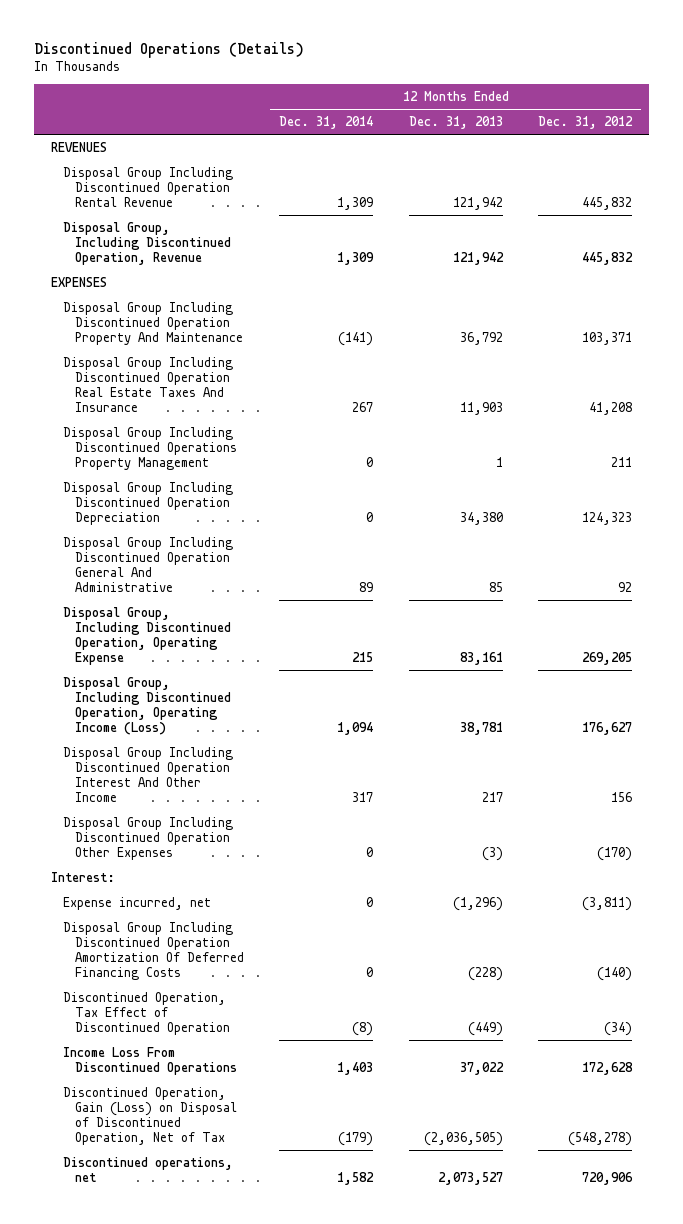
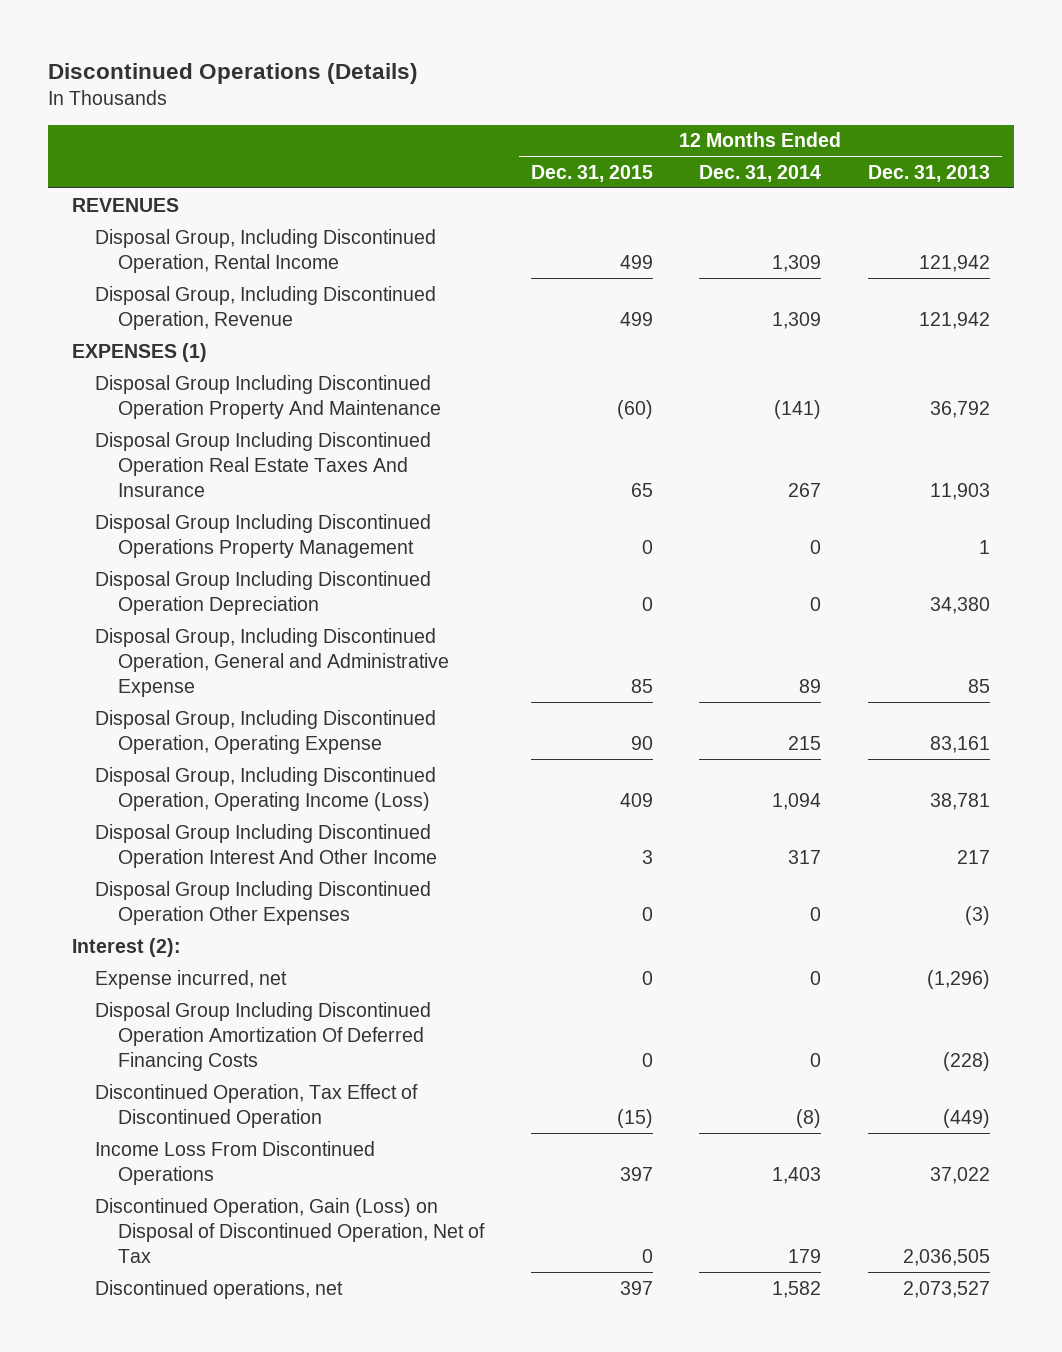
[537,116,633,130] Dec. 31, 2012 -> none
none -> [530,164,653,182] Dec. 31, 2015
[63,167,234,207] Disposal Group Including Discontinued Operation Rental Revenue -> [94,228,436,273] Disposal Group, Including Discontinued Operation, Rental Income
[51,277,108,288] EXPENSES -> [71,342,207,362] EXPENSES (1)
[63,537,234,592] Disposal Group Including Discontinued Operation General And Administrative -> [94,627,449,697] Disposal Group, Including Discontinued Operation, General and Administrative Expense
[51,872,116,883] Interest: -> [71,937,181,957] Interest (2):
[338,1131,374,1146] (179) -> [788,1248,822,1263] 179
[423,1131,503,1146] (2,036,505) -> [903,1248,991,1266] 2,036,505

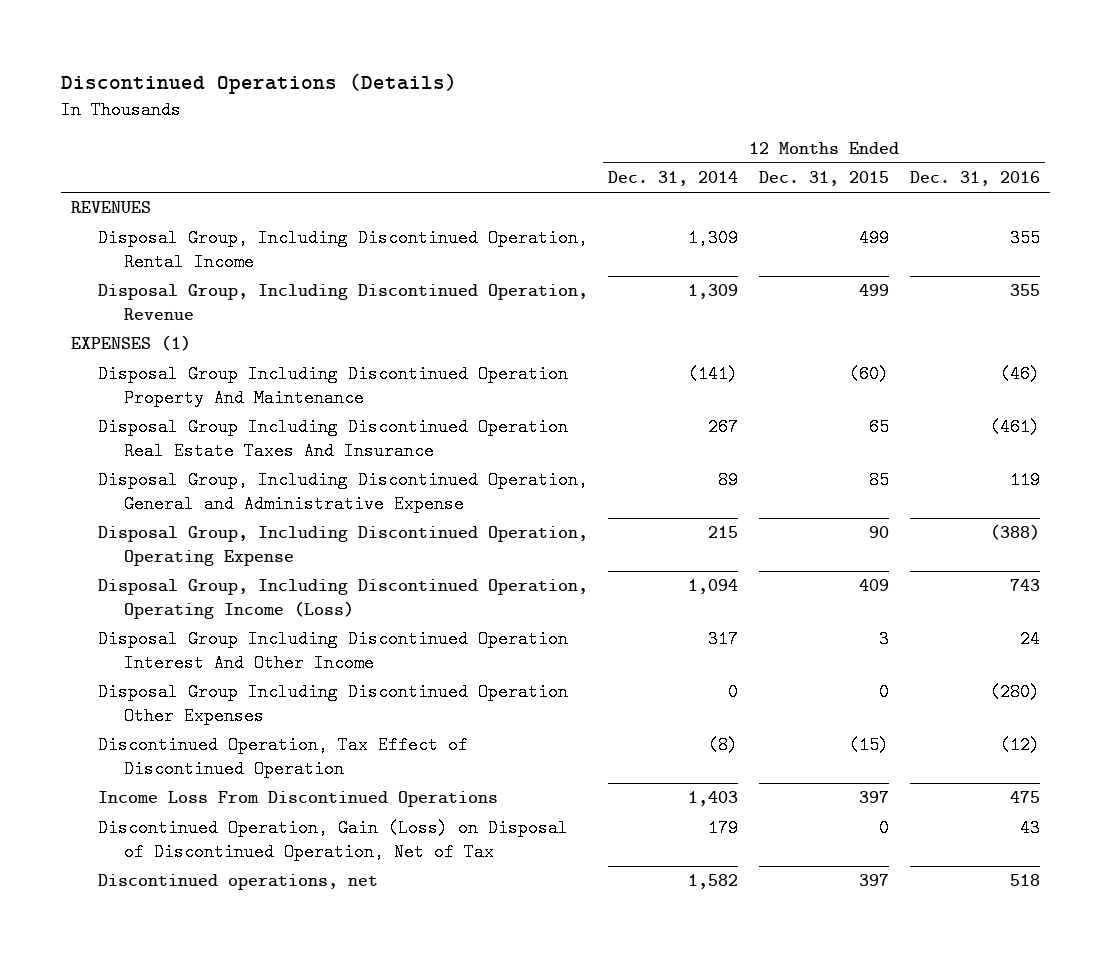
[868,164,991,182] Dec. 31, 2013 -> none
none -> [910,171,1041,187] Dec. 31, 2016
[94,513,431,558] Disposal Group Including Discontinued Operations Property Management -> none
[94,570,431,615] Disposal Group Including Discontinued Operation Depreciation -> none
[71,937,181,957] Interest (2): -> none
[94,969,287,989] Expense incurred, net -> none
[94,1001,431,1071] Disposal Group Including Discontinued Operation Amortization Of Deferred Financing Costs -> none

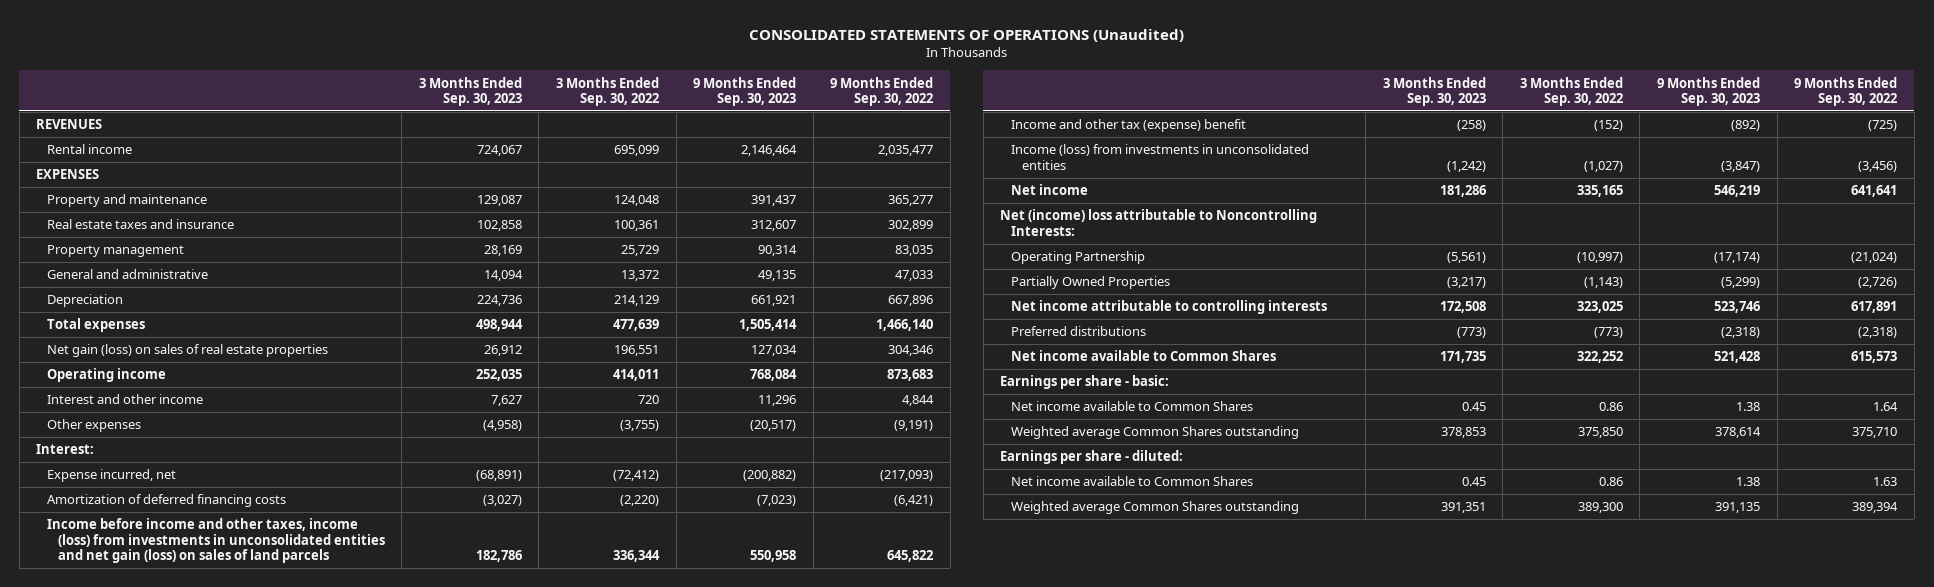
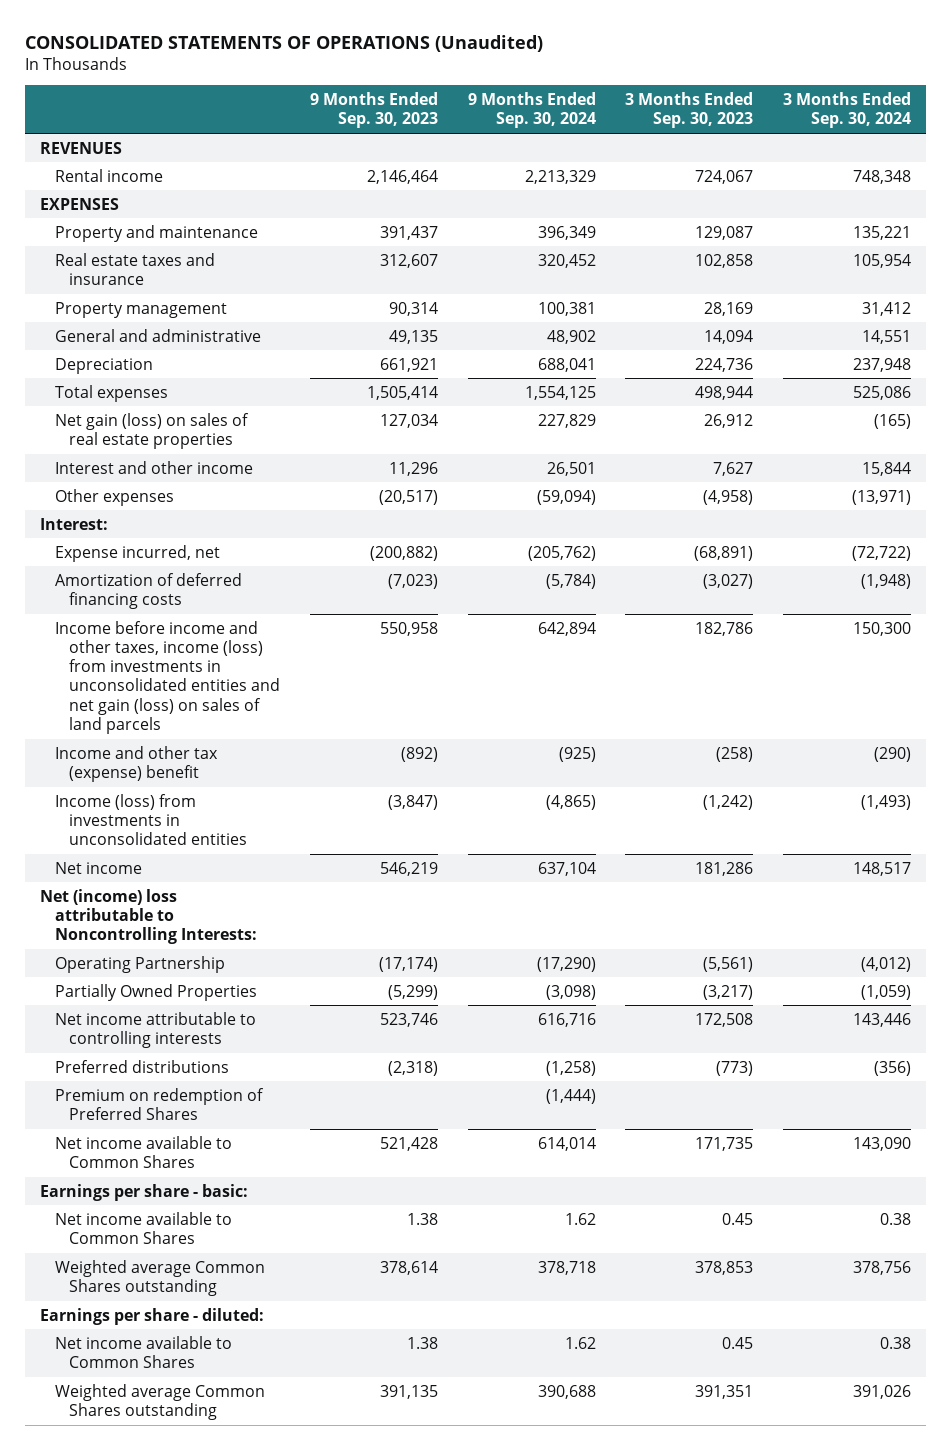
[556,76,660,106] 3 Months Ended Sep. 30, 2022 -> none
[830,76,934,106] 9 Months Ended Sep. 30, 2022 -> none
none -> [467,92,596,129] 9 Months Ended Sep. 30, 2024
none -> [783,92,912,129] 3 Months Ended Sep. 30, 2024
[47,368,167,383] Operating income -> none
none -> [54,1087,264,1120] Premium on redemption of Preferred Shares

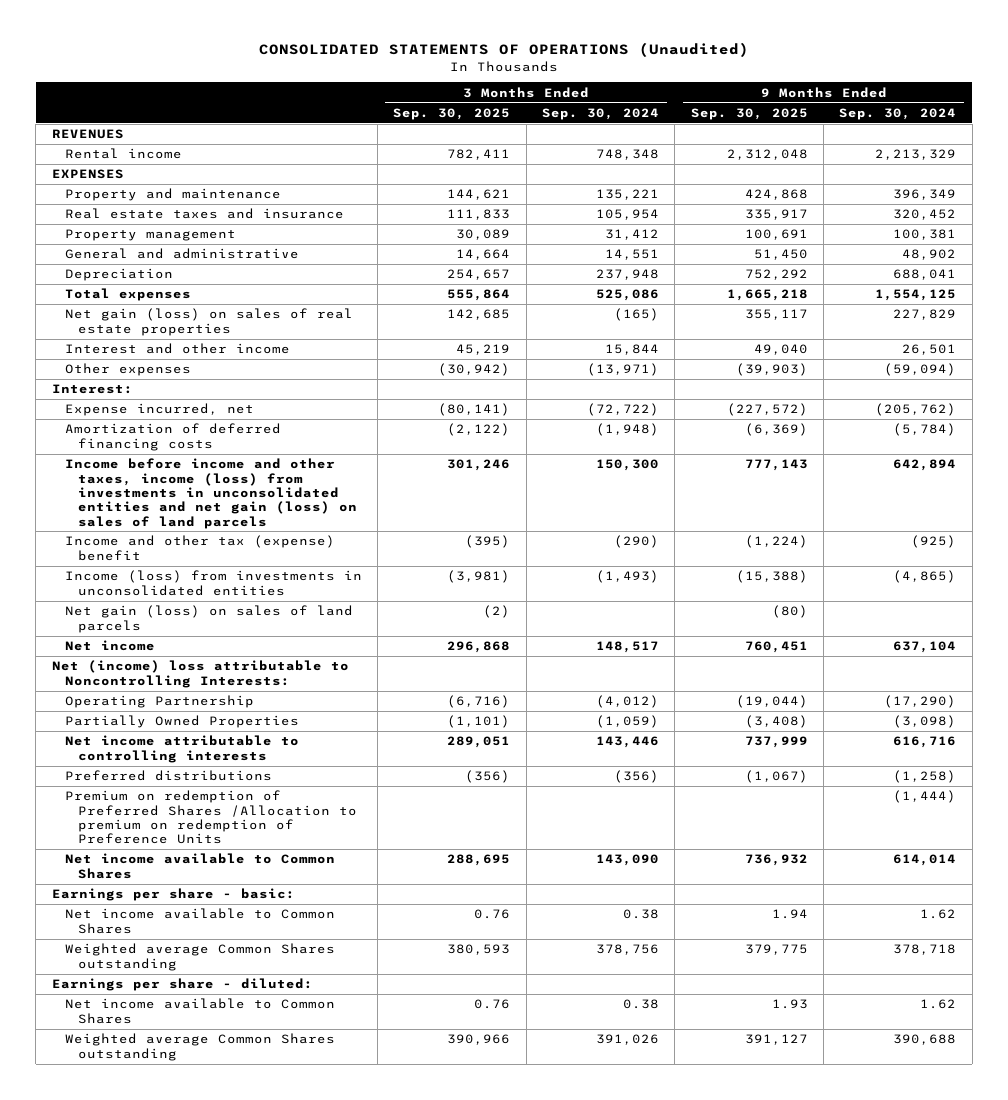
[310,92,439,129] 9 Months Ended Sep. 30, 2023 -> none
[625,92,754,129] 3 Months Ended Sep. 30, 2023 -> none
none -> [393,107,511,120] Sep. 30, 2025
none -> [690,107,808,120] Sep. 30, 2025
none -> [64,605,353,633] Net gain (loss) on sales of land parcels
[54,1087,264,1120] Premium on redemption of Preferred Shares -> [64,790,357,845] Premium on redemption of Preferred Shares /Allocation to premium on redemption of Preference Units

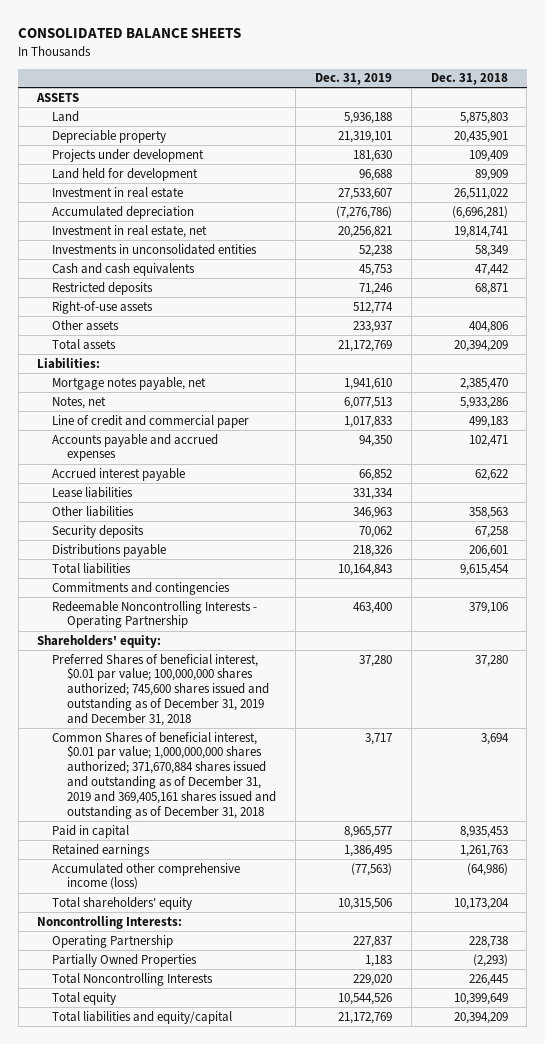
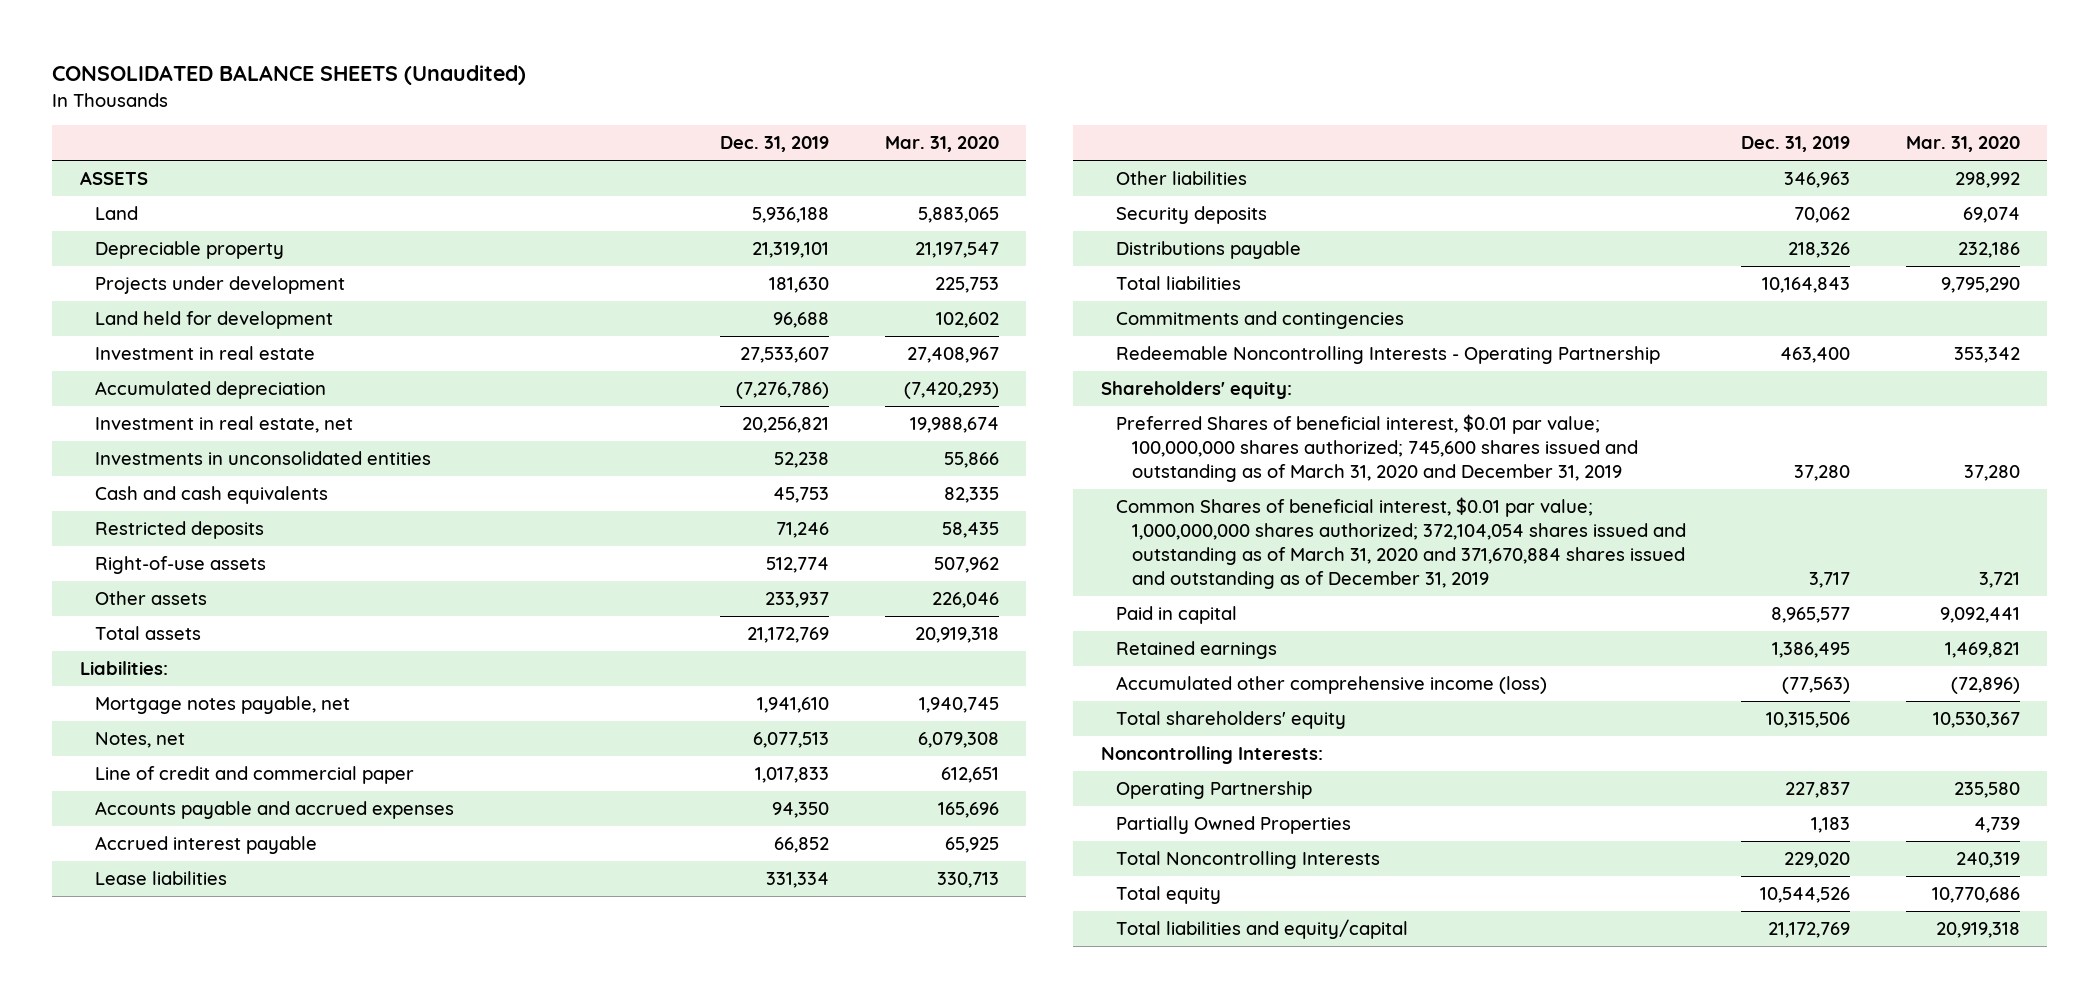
[18,28,242,39] CONSOLIDATED BALANCE SHEETS -> [52,65,527,86] CONSOLIDATED BALANCE SHEETS (Unaudited)
[430,73,508,86] Dec. 31, 2018 -> none
none -> [884,136,999,153] Mar. 31, 2020
[52,653,270,727] Preferred Shares of beneficial interest, $0.01 par value; 100,000,000 shares authorized; 745,600 shares issued and outstanding as of December 31, 2019 and December 31, 2018 -> [1116,414,1638,483] Preferred Shares of beneficial interest, $0.01 par value; 100,000,000 shares authorized; 745,600 shares issued and outstanding as of March 31, 2020 and December 31, 2019
[52,731,277,820] Common Shares of beneficial interest, $0.01 par value; 1,000,000,000 shares authorized; 371,670,884 shares issued and outstanding as of December 31, 2019 and 369,405,161 shares issued and outstanding as of December 31, 2018 -> [1116,497,1686,590] Common Shares of beneficial interest, $0.01 par value; 1,000,000,000 shares authorized; 372,104,054 shares issued and outstanding as of March 31, 2020 and 371,670,884 shares issued and outstanding as of December 31, 2019

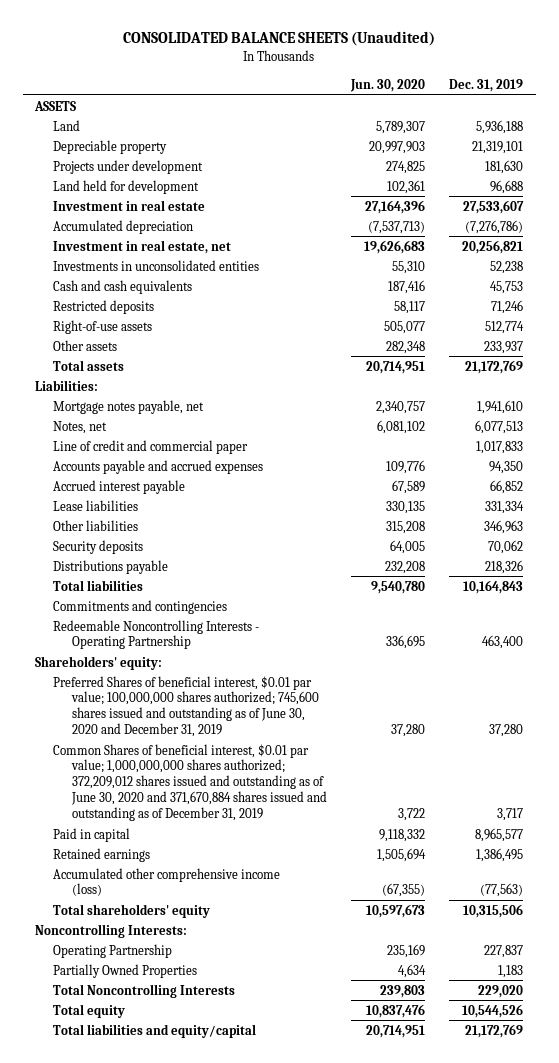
[884,136,999,153] Mar. 31, 2020 -> none
none -> [350,78,426,92] Jun. 30, 2020
[1116,414,1638,483] Preferred Shares of beneficial interest, $0.01 par value; 100,000,000 shares authorized; 745,600 shares issued and outstanding as of March 31, 2020 and December 31, 2019 -> [53,675,319,738] Preferred Shares of beneficial interest, $0.01 par value; 100,000,000 shares authorized; 745,600 shares issued and outstanding as of June 30, 2020 and December 31, 2019
[1116,497,1686,590] Common Shares of beneficial interest, $0.01 par value; 1,000,000,000 shares authorized; 372,104,054 shares issued and outstanding as of March 31, 2020 and 371,670,884 shares issued and outstanding as of December 31, 2019 -> [53,743,327,821] Common Shares of beneficial interest, $0.01 par value; 1,000,000,000 shares authorized; 372,209,012 shares issued and outstanding as of June 30, 2020 and 371,670,884 shares issued and outstanding as of December 31, 2019

